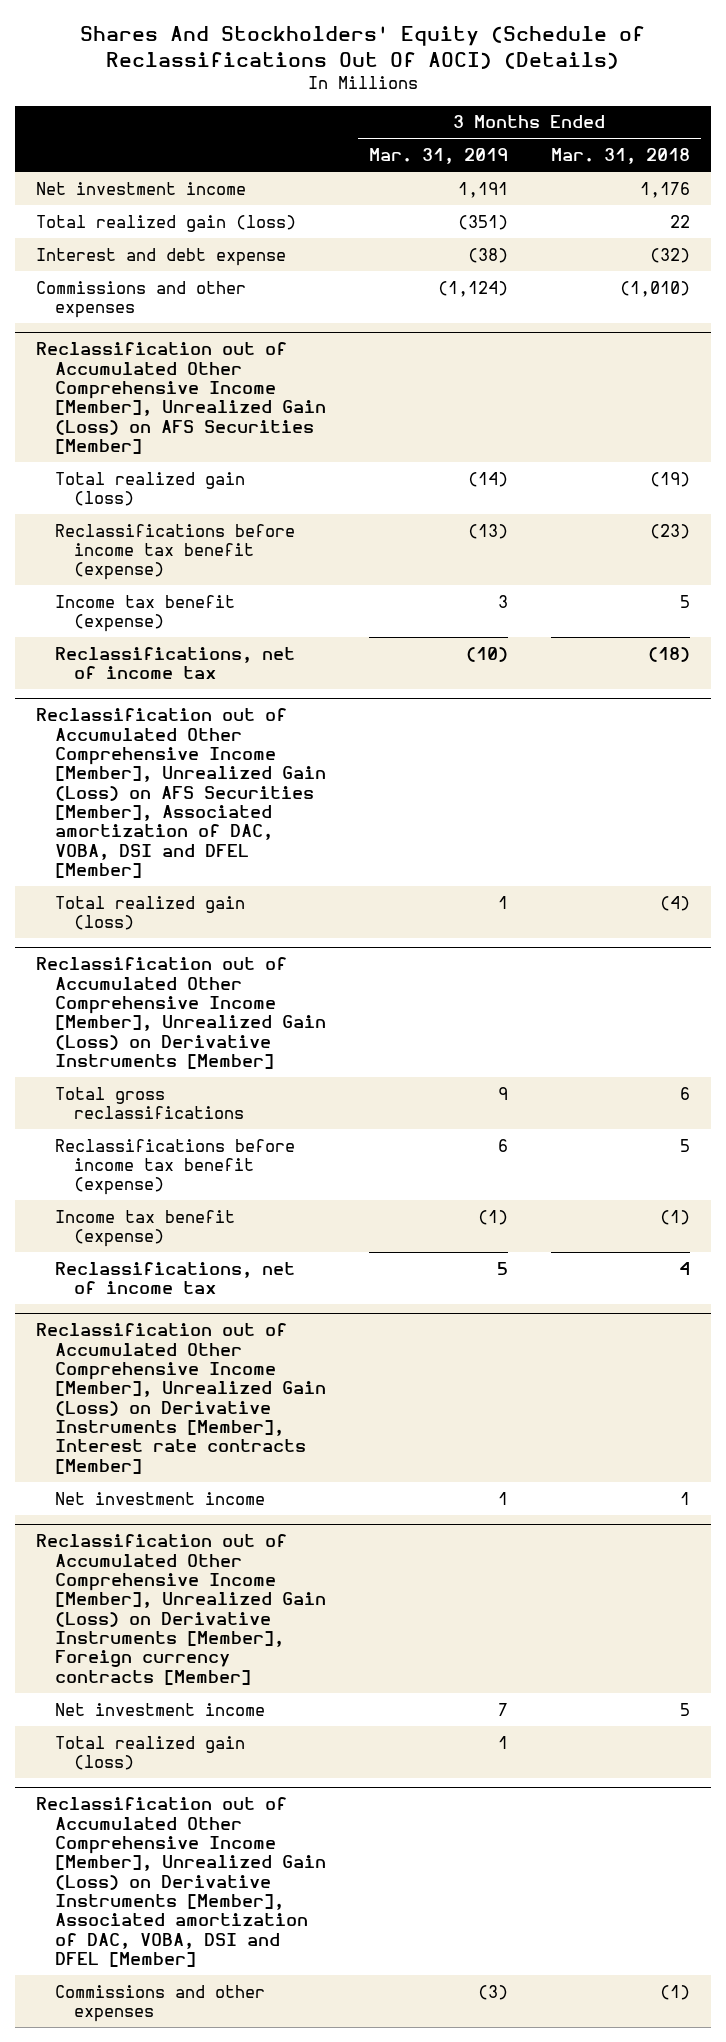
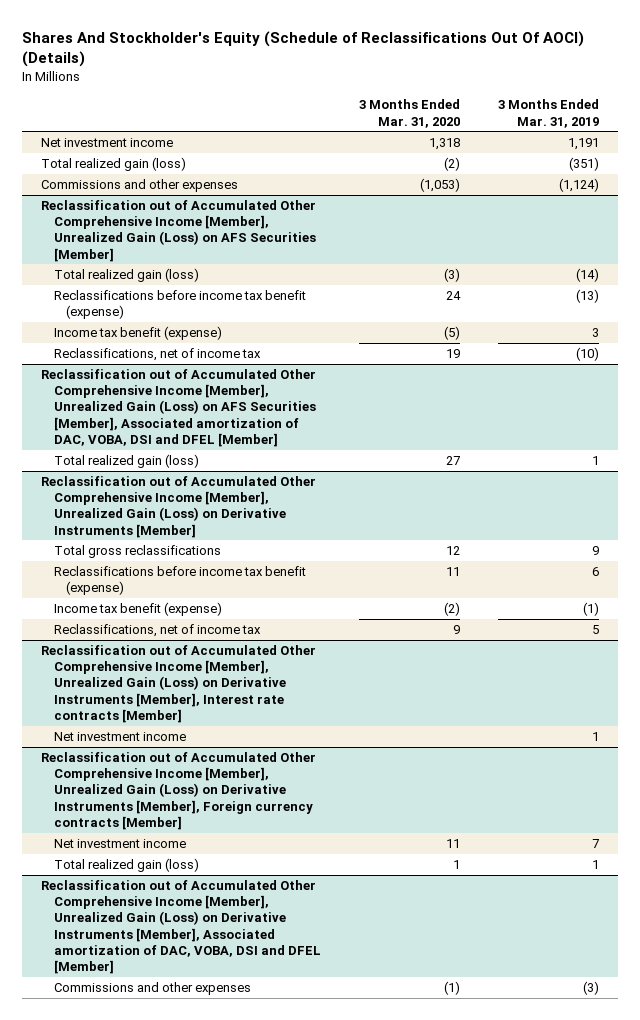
[80,25,646,69] Shares And Stockholders' Equity (Schedule of Reclassifications Out Of AOCI) (Details) -> [22,30,585,68] Shares And Stockholder's Equity (Schedule of Reclassifications Out Of AOCI) (Details)
[550,148,690,165] Mar. 31, 2018 -> none
none -> [358,99,460,128] 3 Months Ended Mar. 31, 2020
[36,247,287,266] Interest and debt expense -> none

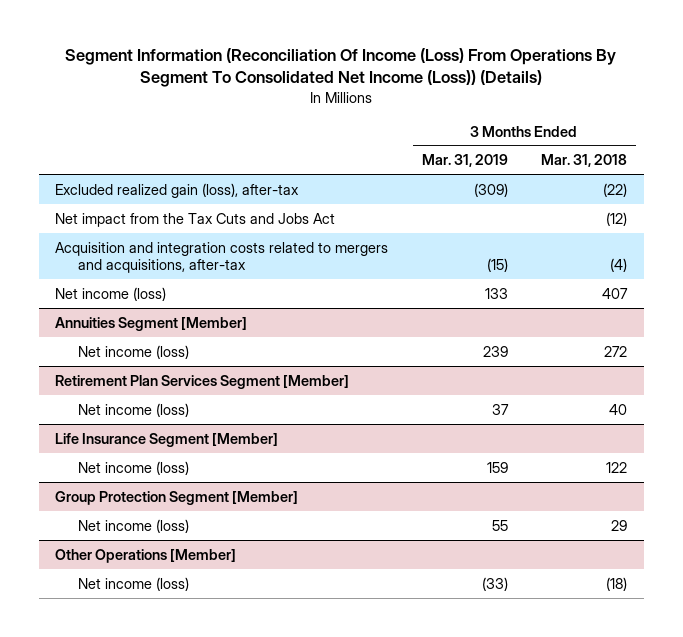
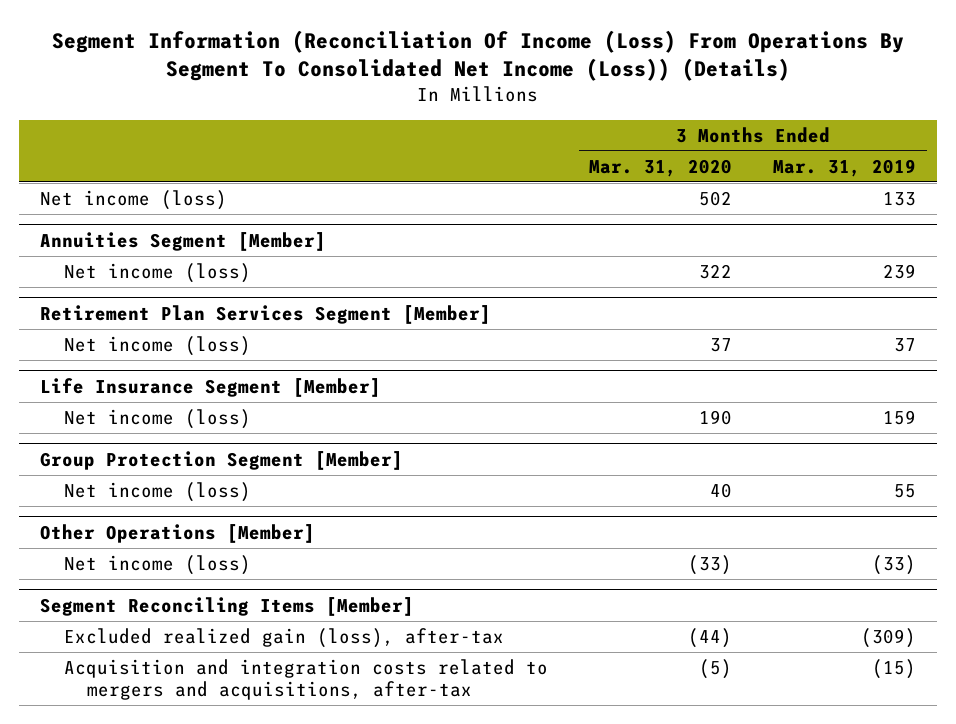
[541,154,628,168] Mar. 31, 2018 -> none
none -> [588,158,732,177] Mar. 31, 2020
[55,182,300,198] Excluded realized gain (loss), after-tax -> none
[55,212,336,227] Net impact from the Tax Cuts and Jobs Act -> none
[55,241,389,274] Acquisition and integration costs related to mergers and acquisitions, after-tax -> none
none -> [39,596,414,616] Segment Reconciling Items [Member]
none -> [63,627,504,648] Excluded realized gain (loss), after-tax
none -> [63,658,548,700] Acquisition and integration costs related to mergers and acquisitions, after-tax

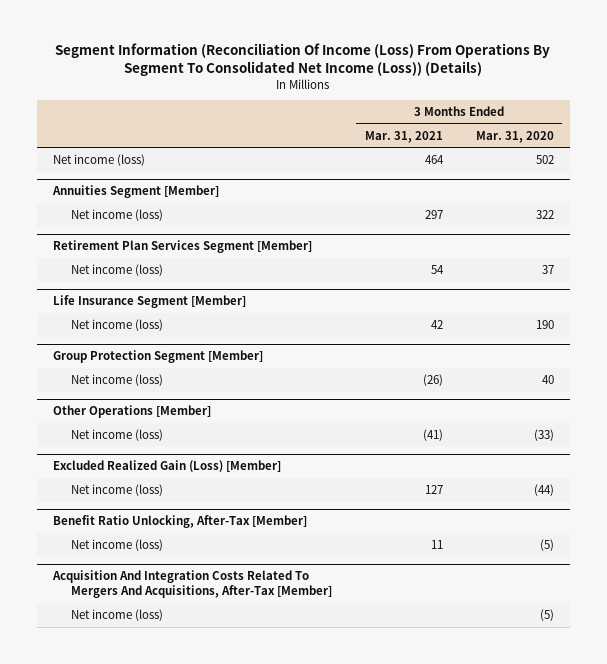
[773,158,917,177] Mar. 31, 2019 -> none
none -> [364,130,443,143] Mar. 31, 2021
[39,596,414,616] Segment Reconciling Items [Member] -> none
[63,627,504,648] Excluded realized gain (loss), after-tax -> none
[63,658,548,700] Acquisition and integration costs related to mergers and acquisitions, after-tax -> none
none -> [53,460,282,473] Excluded Realized Gain (Loss) [Member]
none -> [70,484,163,497] Net income (loss)
none -> [53,515,308,529] Benefit Ratio Unlocking, After-Tax [Member]
none -> [70,539,163,552] Net income (loss)
none -> [52,570,332,598] Acquisition And Integration Costs Related To Mergers And Acquisitions, After-Tax [Member]
none -> [70,609,163,622] Net income (loss)

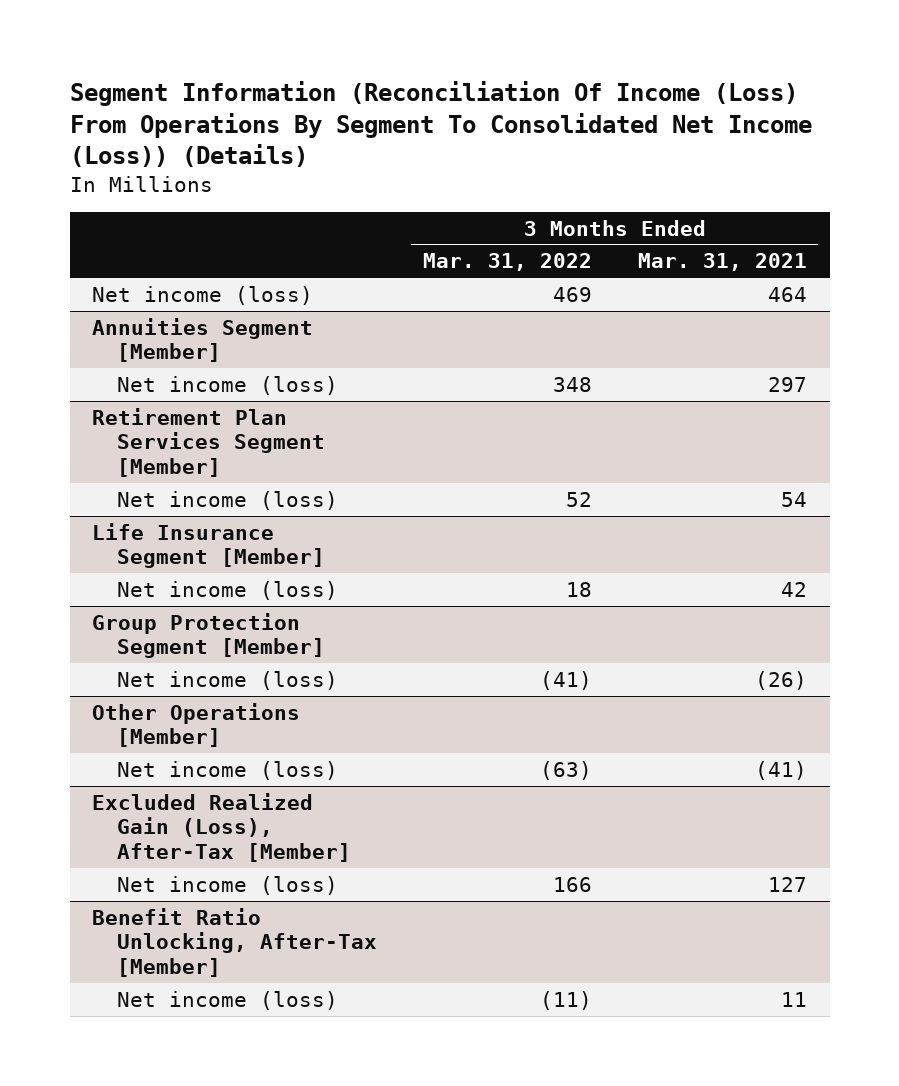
[475,130,554,143] Mar. 31, 2020 -> none
none -> [422,253,592,272] Mar. 31, 2022
[53,460,282,473] Excluded Realized Gain (Loss) [Member] -> [92,792,351,863] Excluded Realized Gain (Loss), After-Tax [Member]
[52,570,332,598] Acquisition And Integration Costs Related To Mergers And Acquisitions, After-Tax [Member] -> none
[70,609,163,622] Net income (loss) -> none

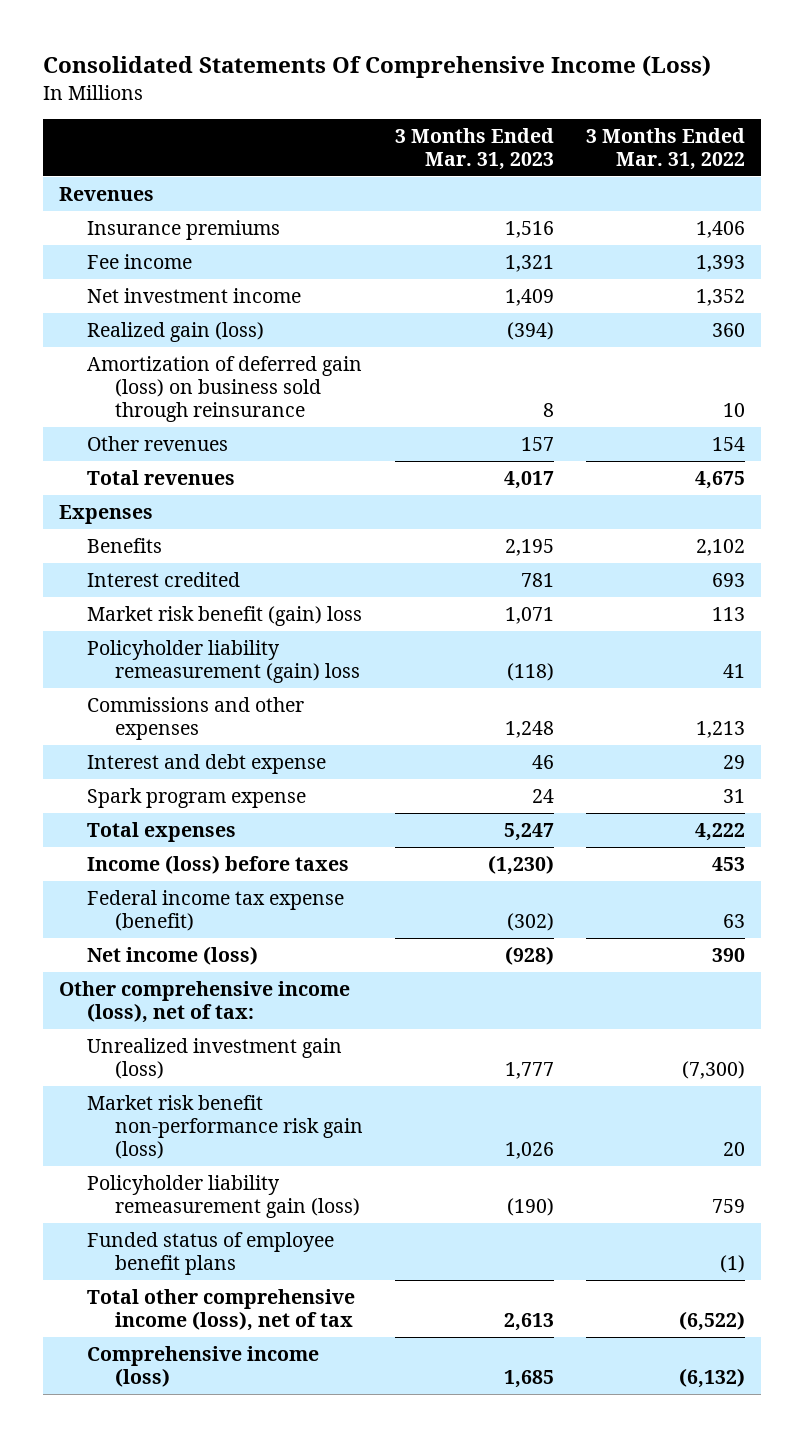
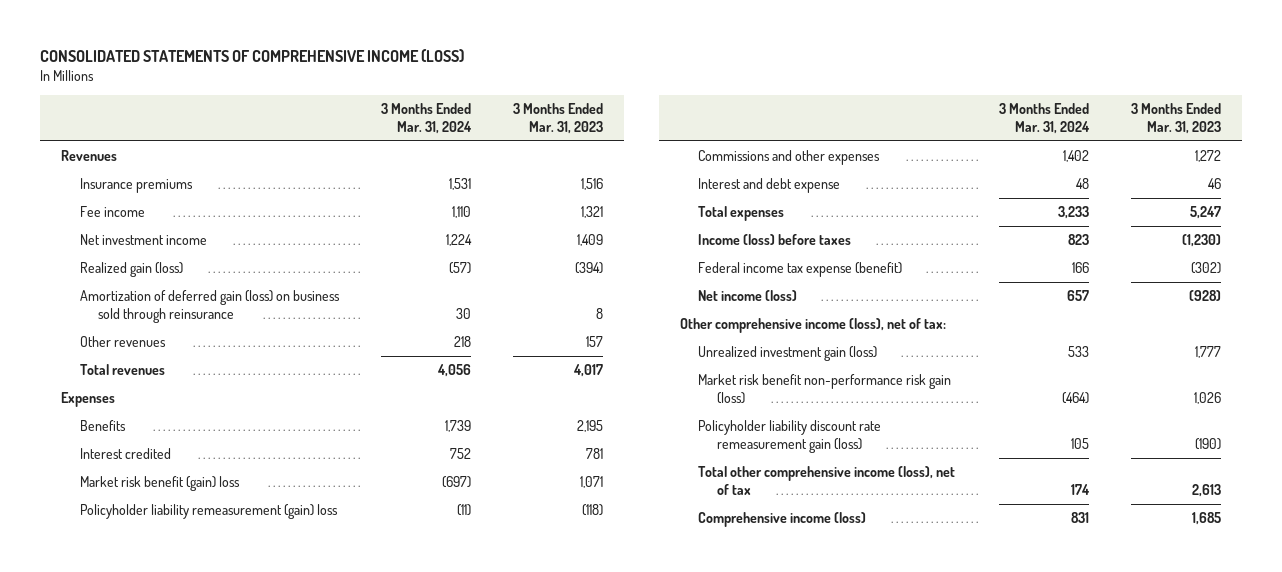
[43,55,712,79] Consolidated Statements Of Comprehensive Income (Loss) -> [40,48,465,62] CONSOLIDATED STATEMENTS OF COMPREHENSIVE INCOME (LOSS)
[586,127,746,170] 3 Months Ended Mar. 31, 2022 -> none
none -> [380,103,472,135] 3 Months Ended Mar. 31, 2024
[505,720,555,738] 1,248 -> [1195,150,1222,163] 1,272
[87,787,307,808] Spark program expense -> none
[87,1231,335,1275] Funded status of employee benefit plans -> none
[87,1174,361,1218] Policyholder liability remeasurement gain (loss) -> [698,420,882,454] Policyholder liability discount rate remeasurement gain (loss)

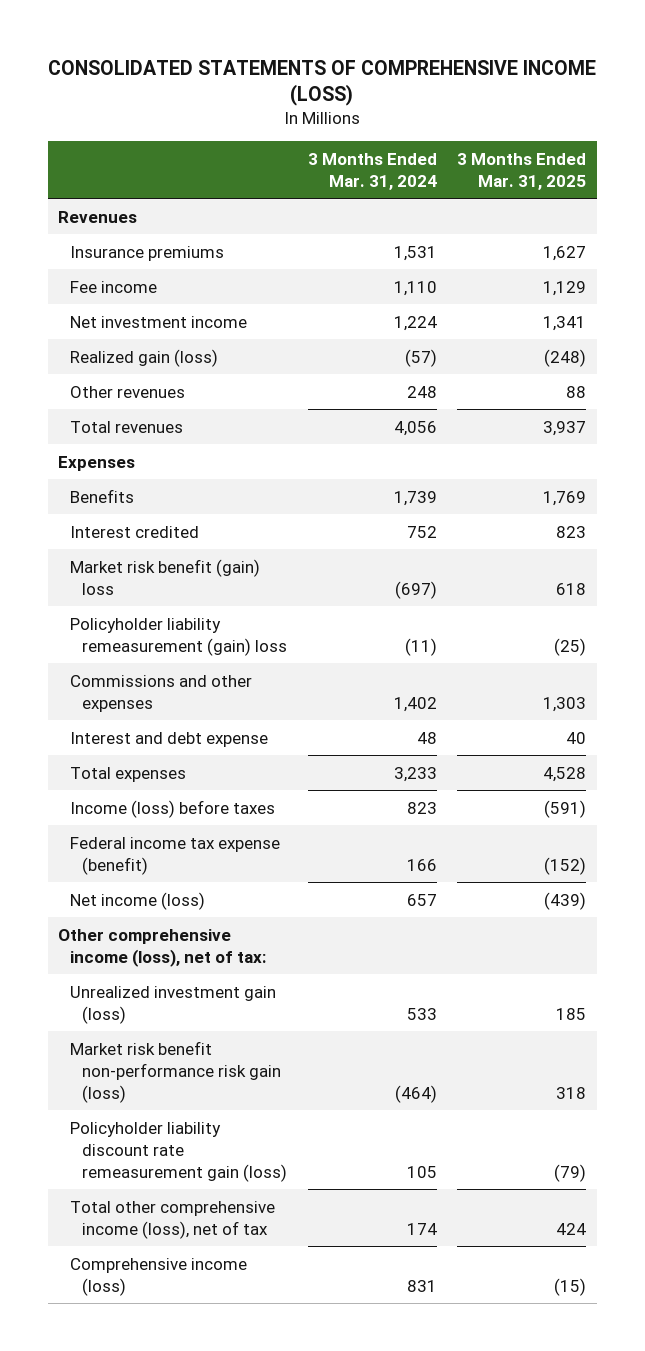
[512,103,603,135] 3 Months Ended Mar. 31, 2023 -> none
none -> [457,152,587,190] 3 Months Ended Mar. 31, 2025
[79,290,340,324] Amortization of deferred gain (loss) on business sold through reinsurance -> none
[453,336,471,348] 218 -> [406,385,437,398] 248

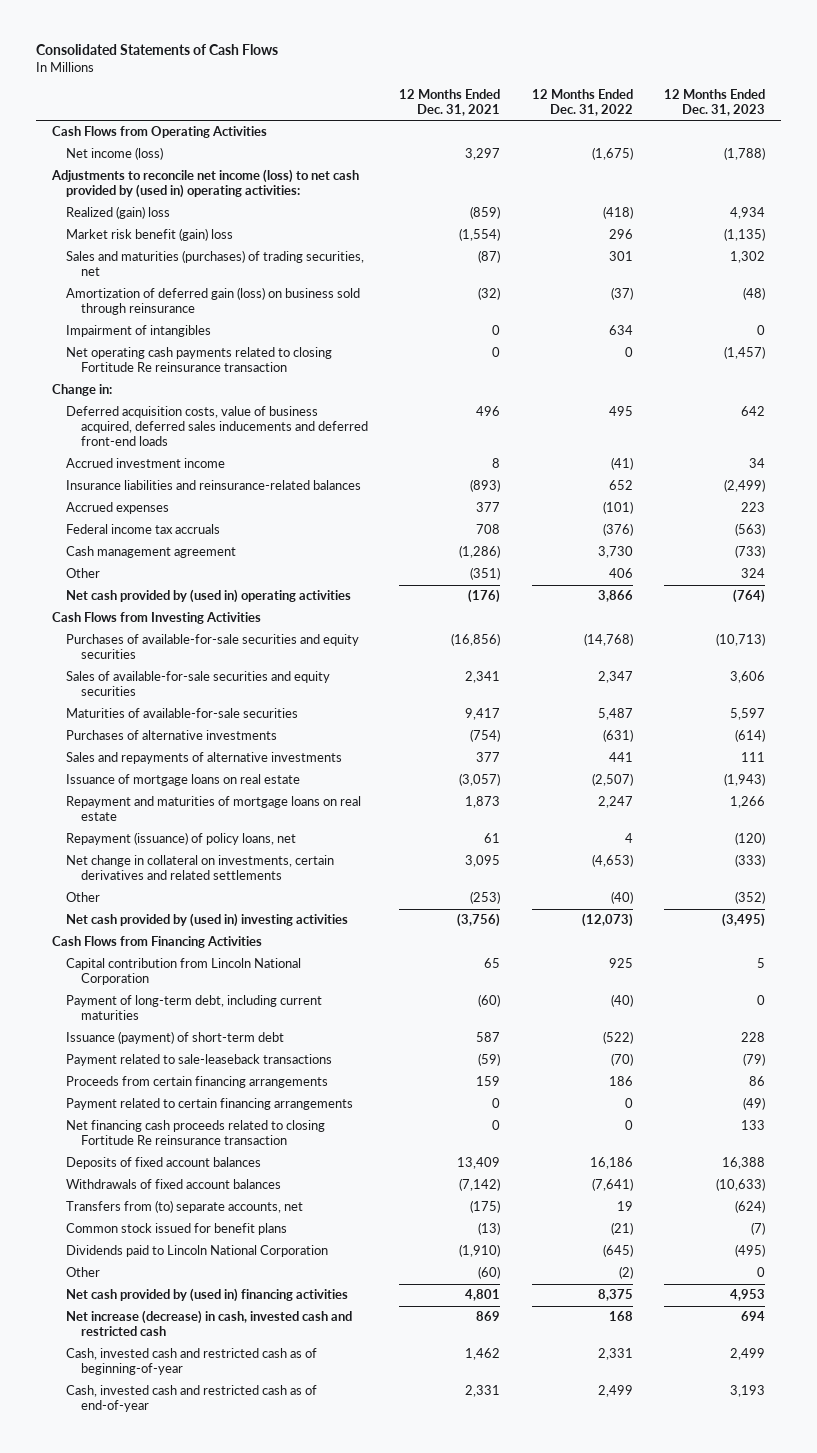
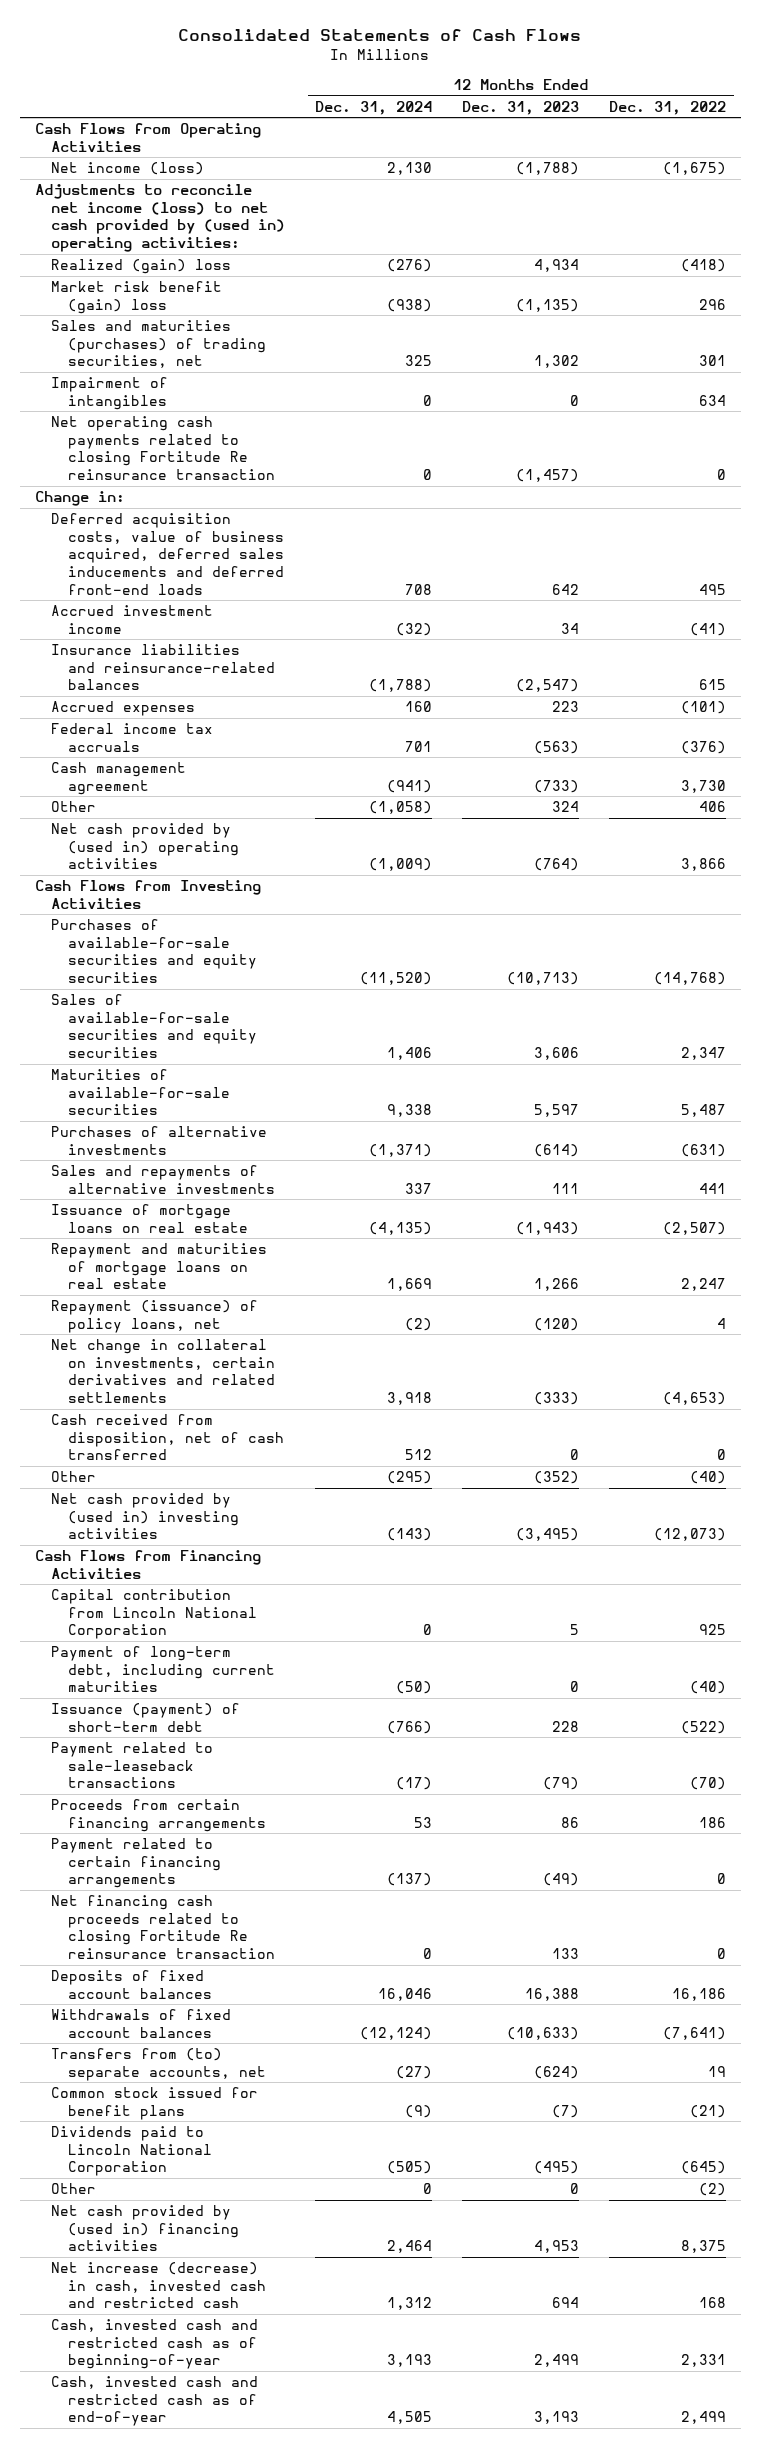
[399,88,501,116] 12 Months Ended Dec. 31, 2021 -> none
none -> [315,100,433,115] Dec. 31, 2024
[66,287,361,316] Amortization of deferred gain (loss) on business sold through reinsurance -> none
[608,480,633,491] 652 -> [699,679,727,691] 615
[724,479,766,493] (2,499) -> [516,679,580,693] (2,547)
none -> [51,1414,285,1461] Cash received from disposition, net of cash transferred

